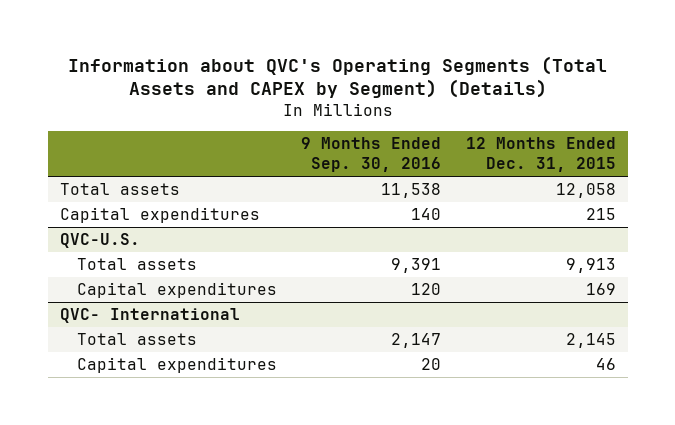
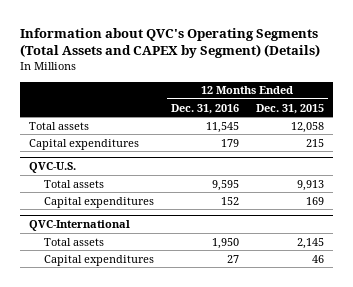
[301,137,442,173] 9 Months Ended Sep. 30, 2016 -> none
none -> [170,103,239,114] Dec. 31, 2016
[59,307,240,323] QVC- International -> [29,220,131,232] QVC-International

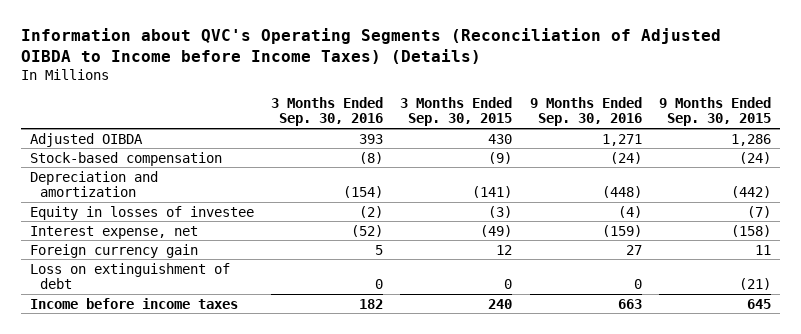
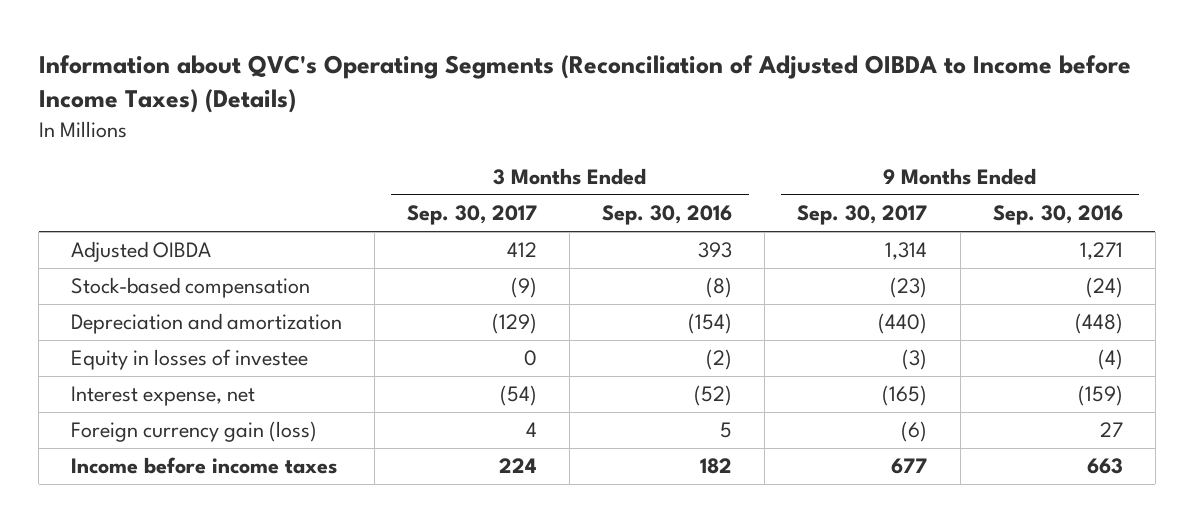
[400,96,513,127] 3 Months Ended Sep. 30, 2015 -> none
[659,96,772,127] 9 Months Ended Sep. 30, 2015 -> none
none -> [407,205,538,226] Sep. 30, 2017
none -> [797,205,928,226] Sep. 30, 2017
[29,262,230,290] Loss on extinguishment of debt -> none
[29,243,198,258] Foreign currency gain -> [71,421,318,443] Foreign currency gain (loss)

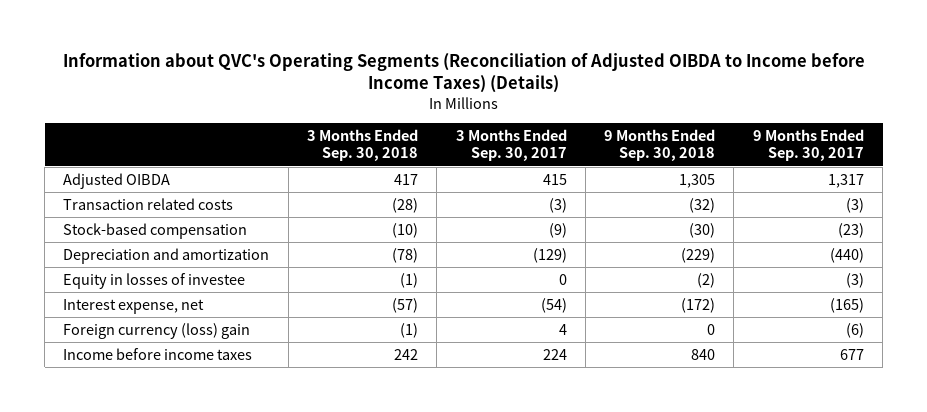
[602,205,733,226] Sep. 30, 2016 -> none
[992,205,1123,226] Sep. 30, 2016 -> none
none -> [306,129,418,162] 3 Months Ended Sep. 30, 2018
none -> [604,129,716,162] 9 Months Ended Sep. 30, 2018
[507,242,538,258] 412 -> [542,173,567,185] 415
[885,242,928,261] 1,314 -> [827,173,864,188] 1,317
none -> [63,197,234,210] Transaction related costs
[71,421,318,443] Foreign currency gain (loss) -> [63,322,251,339] Foreign currency (loss) gain

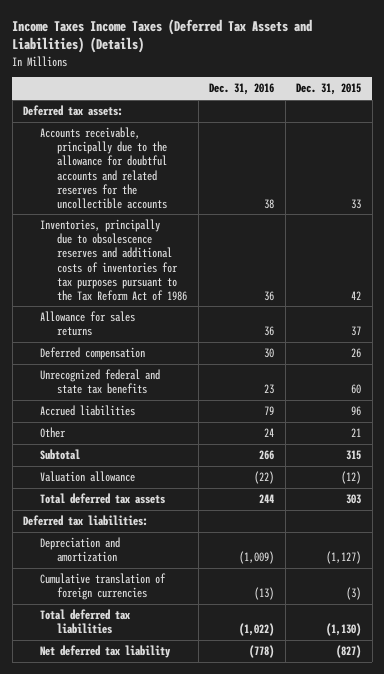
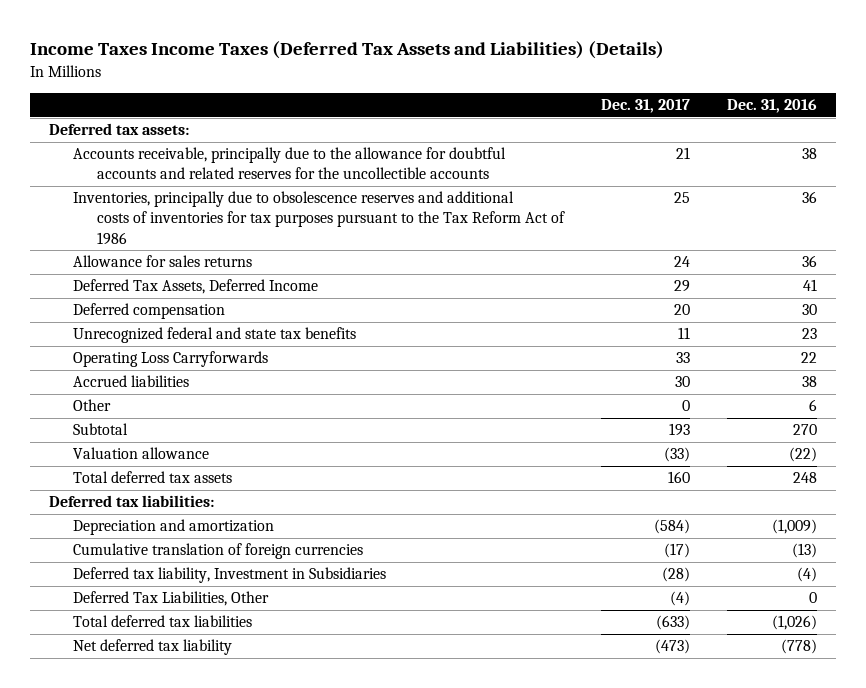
[296,83,362,96] Dec. 31, 2015 -> none
none -> [601,99,691,114] Dec. 31, 2017
none -> [72,279,318,295] Deferred Tax Assets, Deferred Income
none -> [72,351,268,368] Operating Loss Carryforwards
[264,405,275,415] 79 -> [802,376,818,388] 38
[264,427,275,437] 24 -> [809,399,818,412] 6
[259,449,275,460] 266 -> [793,424,818,436] 270
[259,493,275,503] 244 -> [793,472,818,484] 248
none -> [72,567,386,584] Deferred tax liability, Investment in Subsidiaries
none -> [72,591,269,607] Deferred Tax Liabilities, Other
[239,623,275,637] (1,022) -> [772,615,818,631] (1,026)

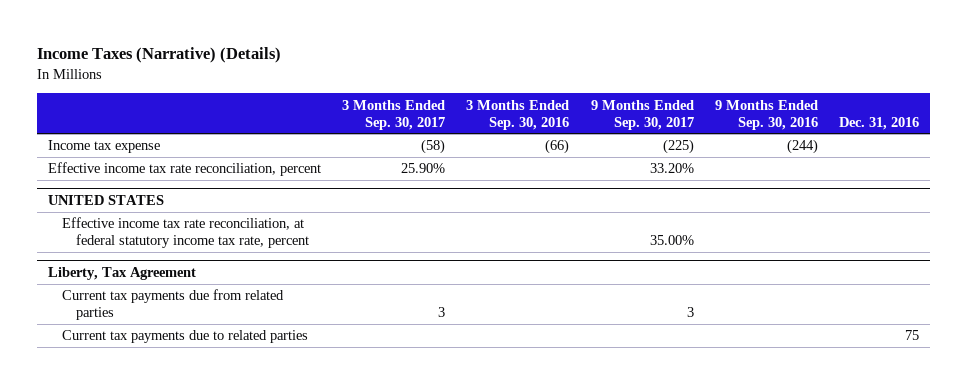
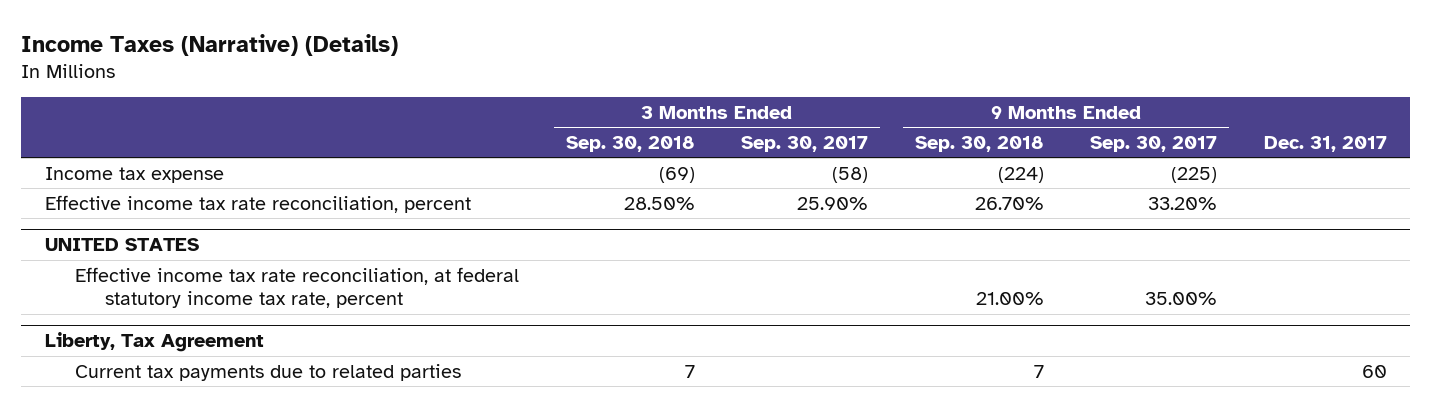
[466,99,570,130] 3 Months Ended Sep. 30, 2016 -> none
[714,99,818,130] 9 Months Ended Sep. 30, 2016 -> none
[839,116,920,130] Dec. 31, 2016 -> none
none -> [565,135,695,152] Sep. 30, 2018
none -> [914,135,1044,152] Sep. 30, 2018
none -> [1264,135,1388,152] Dec. 31, 2017
[62,289,285,321] Current tax payments due from related parties -> none

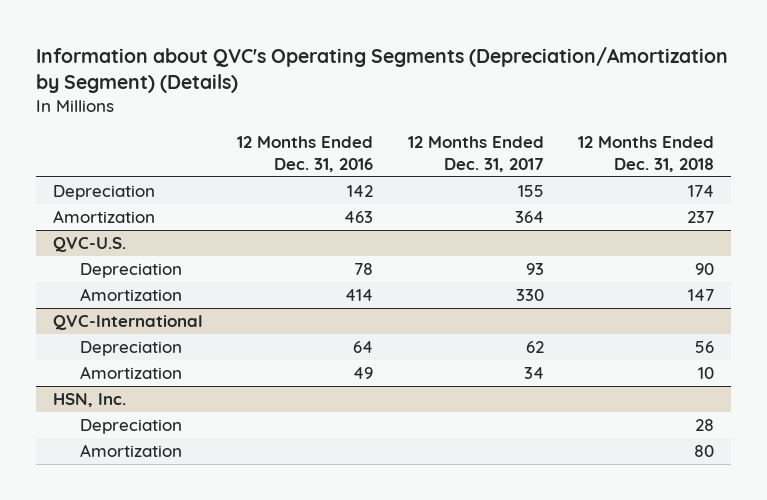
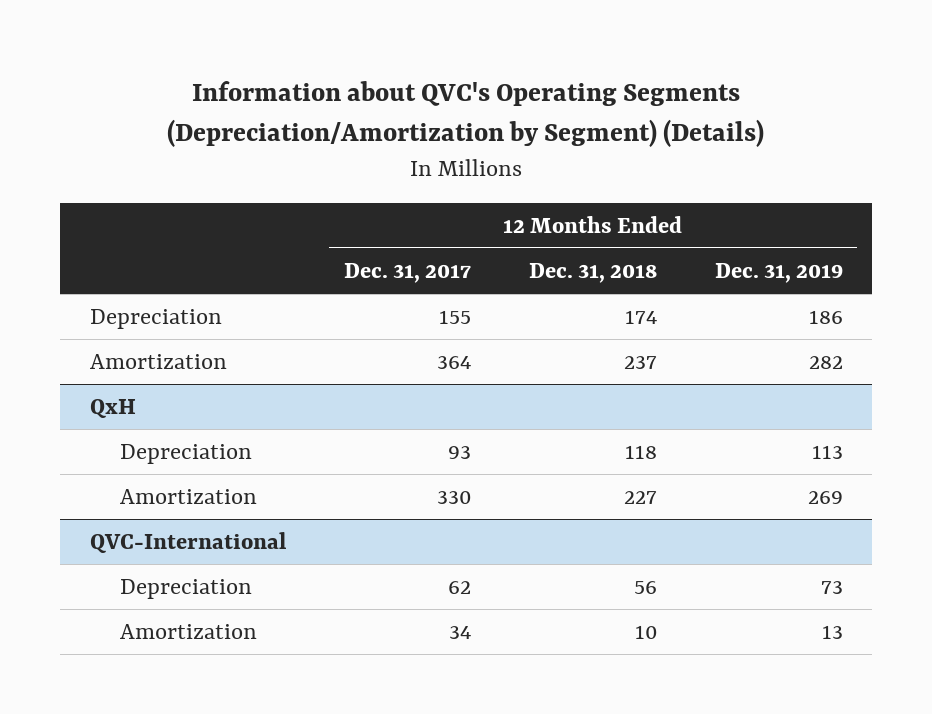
[237,136,374,172] 12 Months Ended Dec. 31, 2016 -> none
none -> [714,262,843,283] Dec. 31, 2019
[53,237,127,253] QVC-U.S. -> [89,399,136,419] QxH
[694,263,714,276] 90 -> [624,445,657,460] 118
[687,289,714,302] 147 -> [623,491,657,505] 227
[53,393,127,408] HSN, Inc. -> none
[80,419,183,435] Depreciation -> none
[80,444,183,458] Amortization -> none

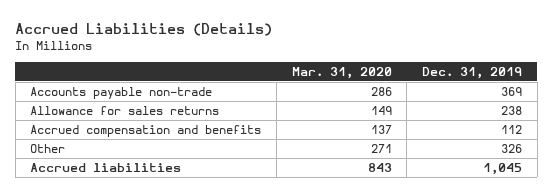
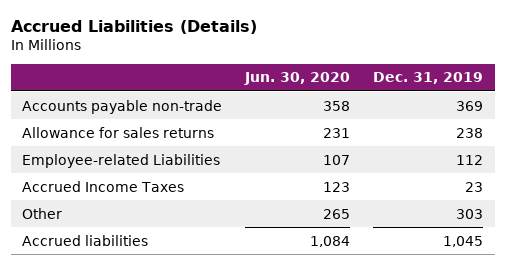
[291,66,392,79] Mar. 31, 2020 -> none
none -> [244,72,351,86] Jun. 30, 2020
[30,125,262,138] Accrued compensation and benefits -> [22,153,221,168] Employee-related Liabilities
none -> [22,180,185,192] Accrued Income Taxes
[501,144,523,154] 326 -> [456,208,484,219] 303

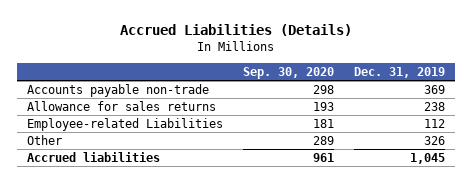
[244,72,351,86] Jun. 30, 2020 -> none
none -> [243,66,335,79] Sep. 30, 2020
[22,180,185,192] Accrued Income Taxes -> none
[456,208,484,219] 303 -> [424,135,446,145] 326

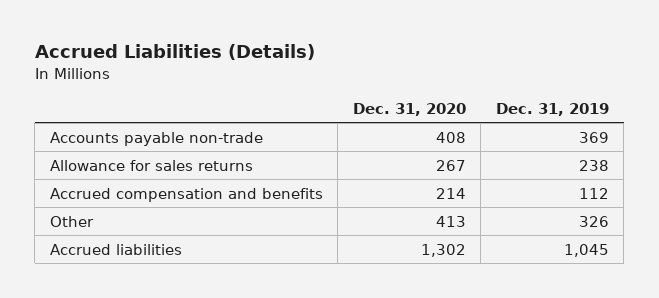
[243,66,335,79] Sep. 30, 2020 -> none
none -> [352,102,466,116] Dec. 31, 2020
[27,117,224,131] Employee-related Liabilities -> [49,187,323,202] Accrued compensation and benefits

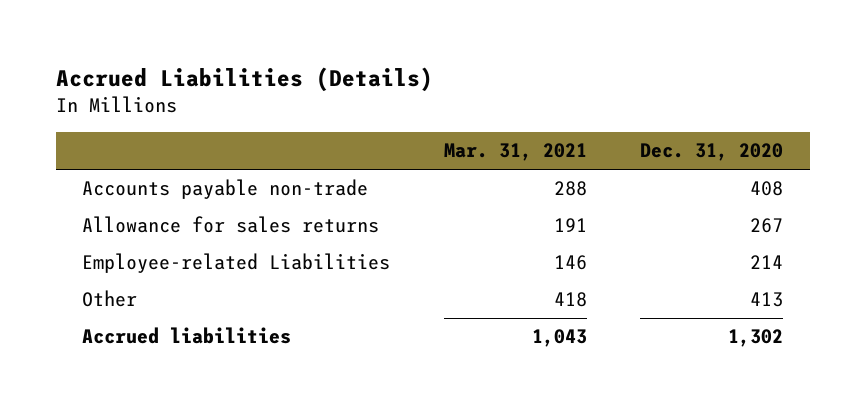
[495,102,609,116] Dec. 31, 2019 -> none
none -> [443,143,587,162] Mar. 31, 2021
[49,187,323,202] Accrued compensation and benefits -> [82,253,391,274] Employee-related Liabilities

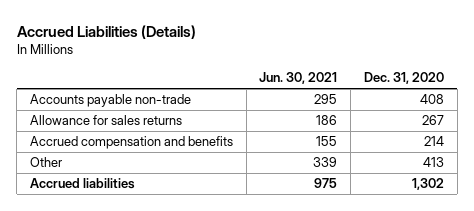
[443,143,587,162] Mar. 31, 2021 -> none
none -> [259,72,338,85] Jun. 30, 2021
[82,253,391,274] Employee-related Liabilities -> [29,136,233,150] Accrued compensation and benefits

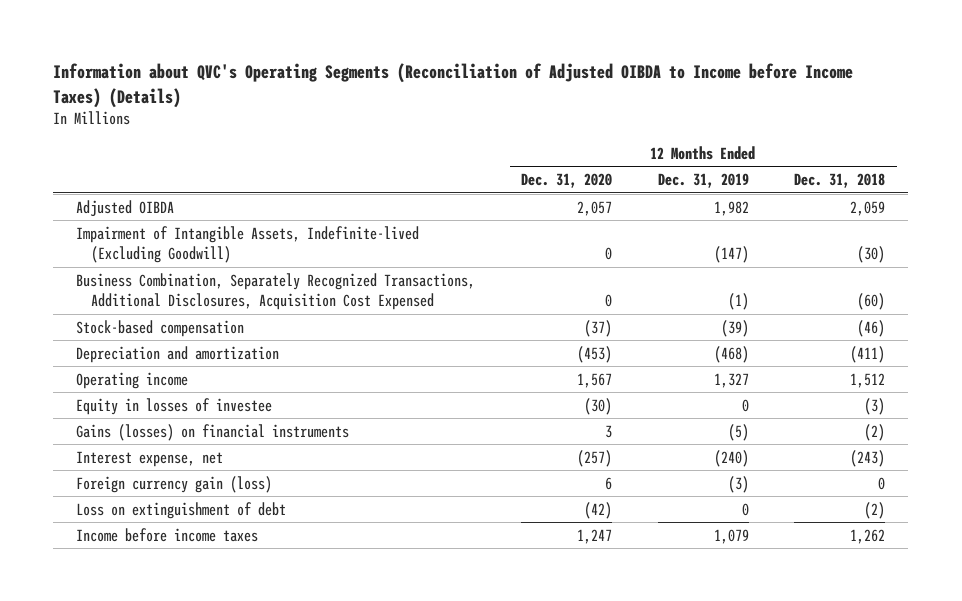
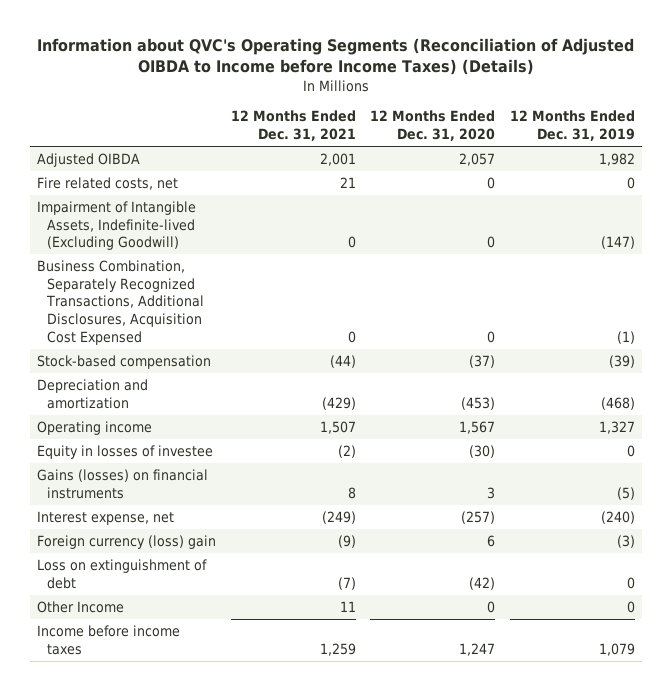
[794,172,886,188] Dec. 31, 2018 -> none
none -> [230,110,356,142] 12 Months Ended Dec. 31, 2021
none -> [37,177,179,191] Fire related costs, net
[76,475,273,493] Foreign currency gain (loss) -> [37,535,217,550] Foreign currency (loss) gain
none -> [37,601,125,614] Other Income

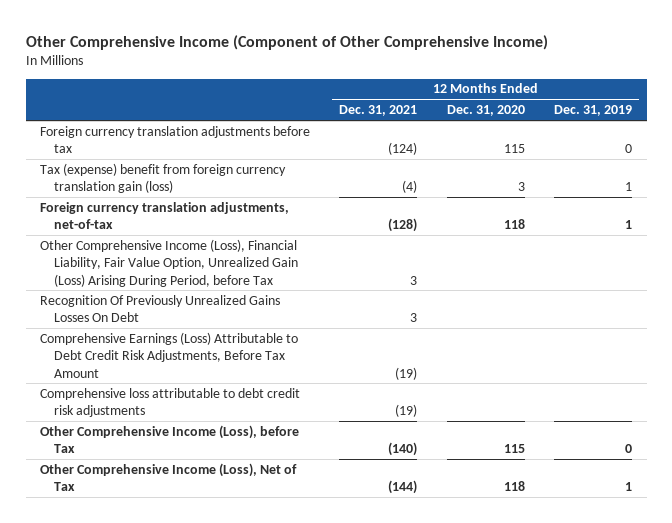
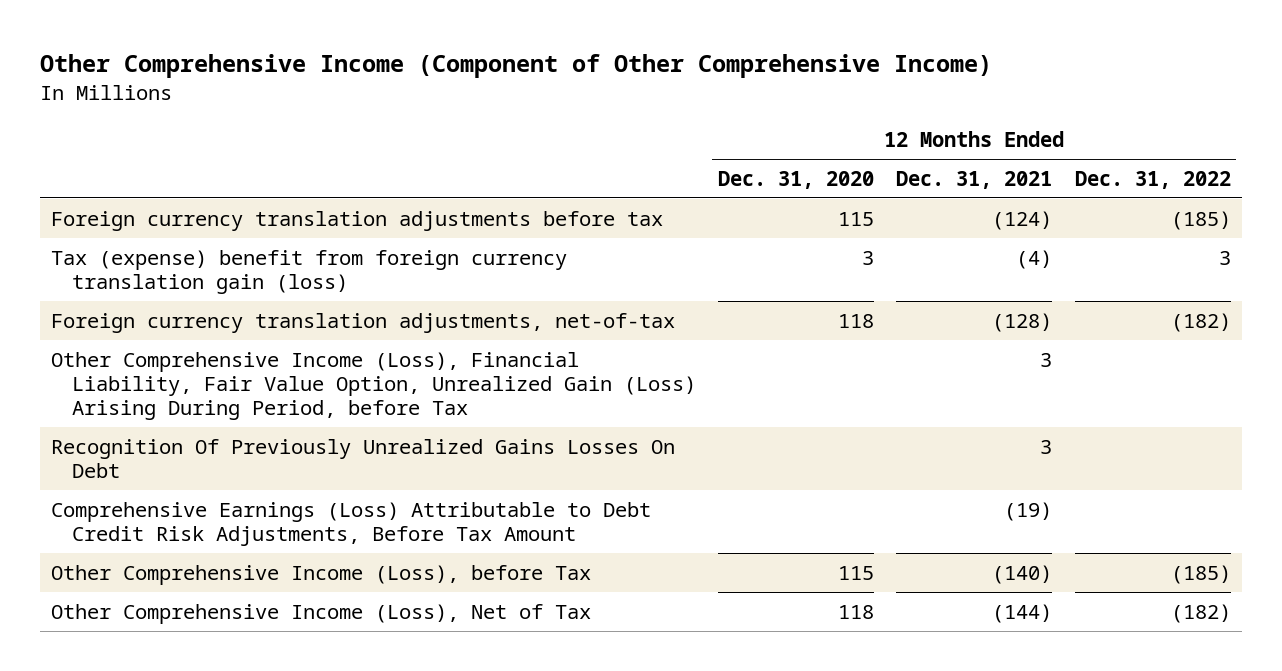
[553,105,632,117] Dec. 31, 2019 -> none
none -> [1074,170,1231,189] Dec. 31, 2022
[40,387,301,418] Comprehensive loss attributable to debt credit risk adjustments -> none

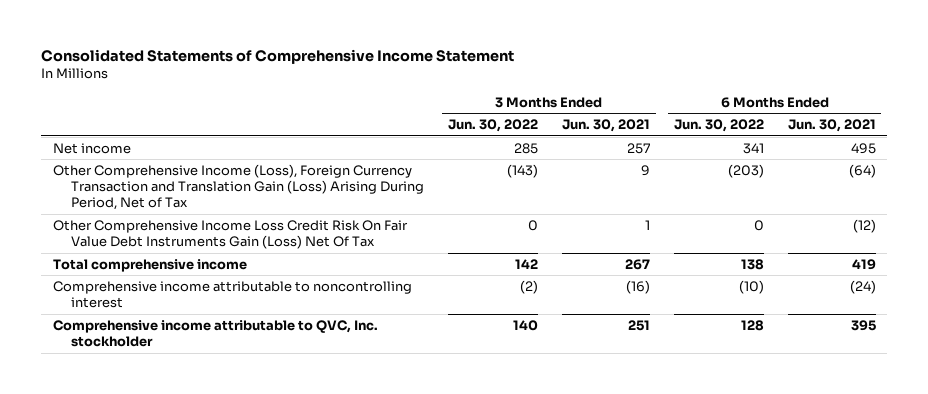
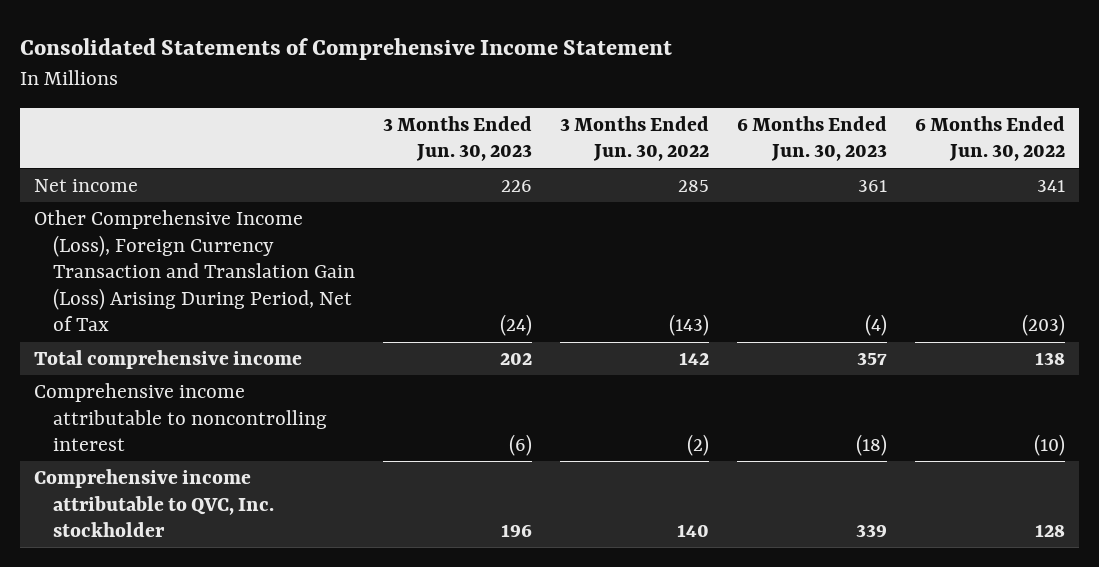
[561,119,650,133] Jun. 30, 2021 -> none
[787,119,876,133] Jun. 30, 2021 -> none
none -> [383,115,533,162] 3 Months Ended Jun. 30, 2023
none -> [736,115,887,162] 6 Months Ended Jun. 30, 2023
[52,219,408,250] Other Comprehensive Income Loss Credit Risk On Fair Value Debt Instruments Gain (Loss) Net Of Tax -> none

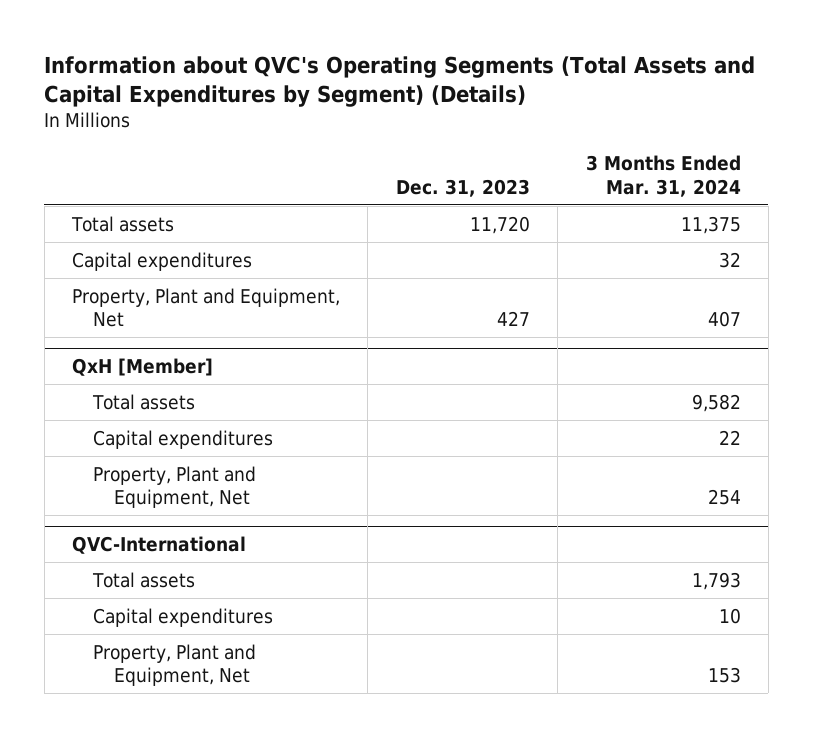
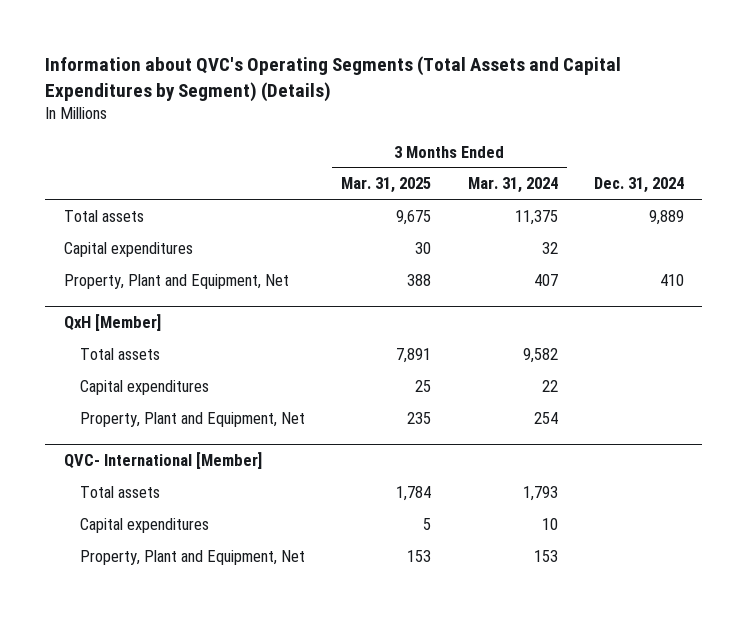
[395,178,530,197] Dec. 31, 2023 -> none
none -> [341,177,432,194] Mar. 31, 2025
none -> [593,177,684,194] Dec. 31, 2024
[72,536,247,555] QVC-International -> [63,451,262,469] QVC- International [Member]

